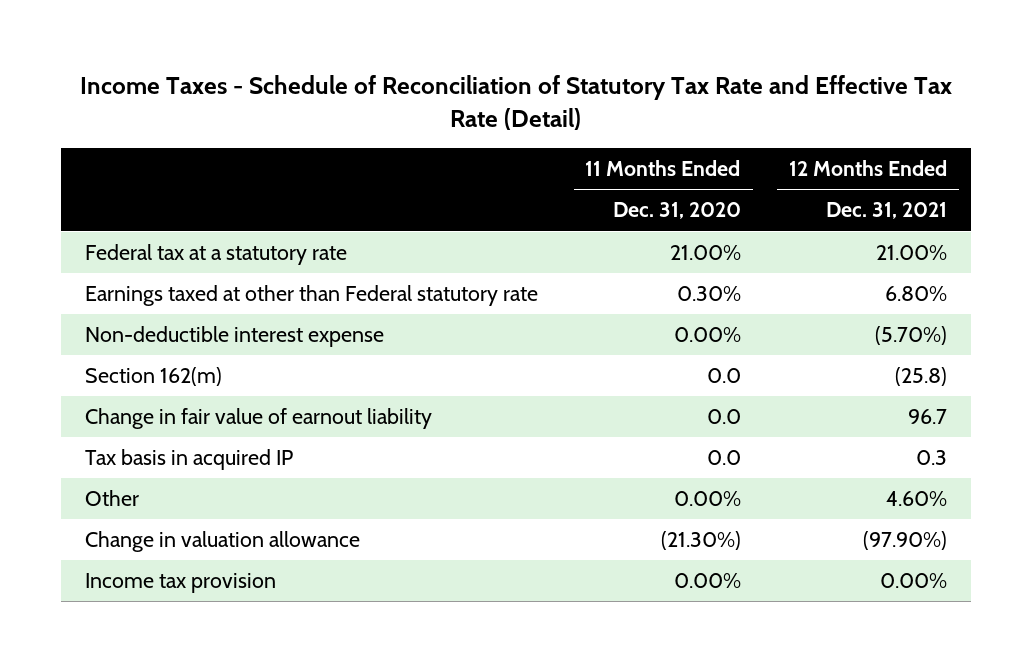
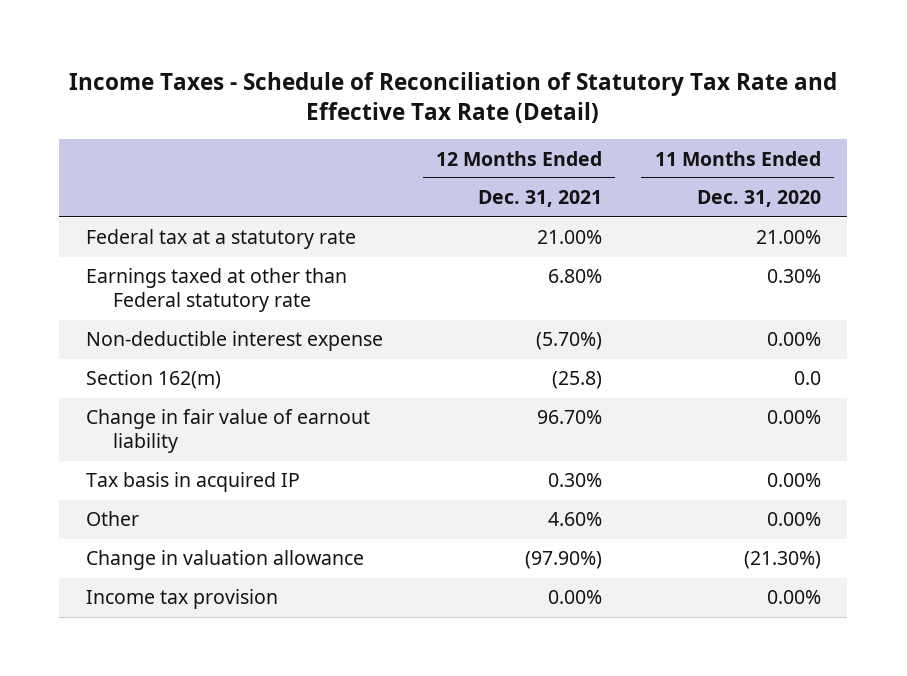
[706,409,741,425] 0.0 -> [766,410,821,425] 0.00%
[907,409,947,425] 96.7 -> [536,410,602,425] 96.70%
[706,450,741,466] 0.0 -> [766,473,821,488] 0.00%
[915,450,947,466] 0.3 -> [547,473,602,488] 0.30%

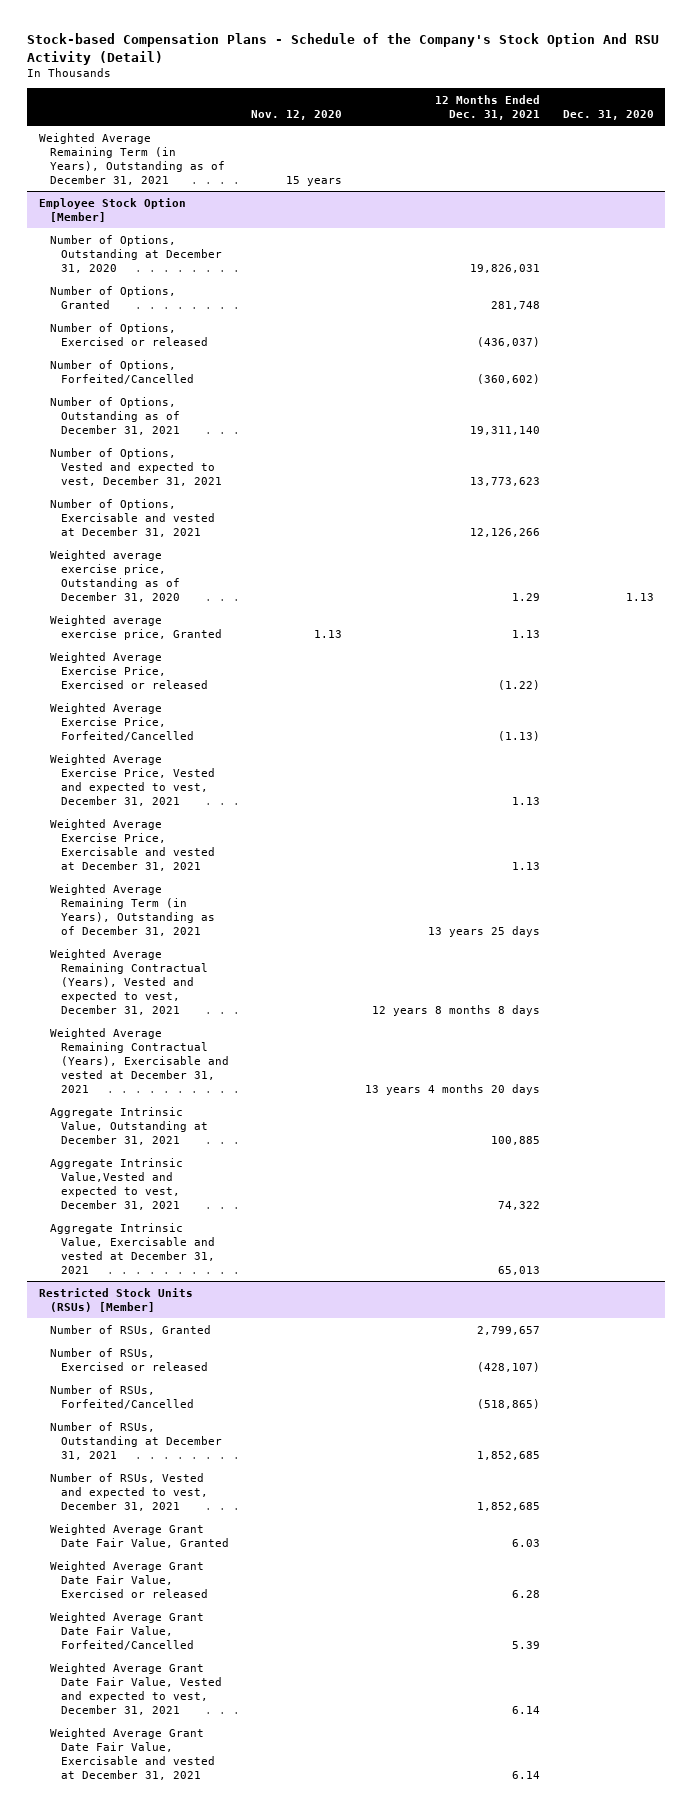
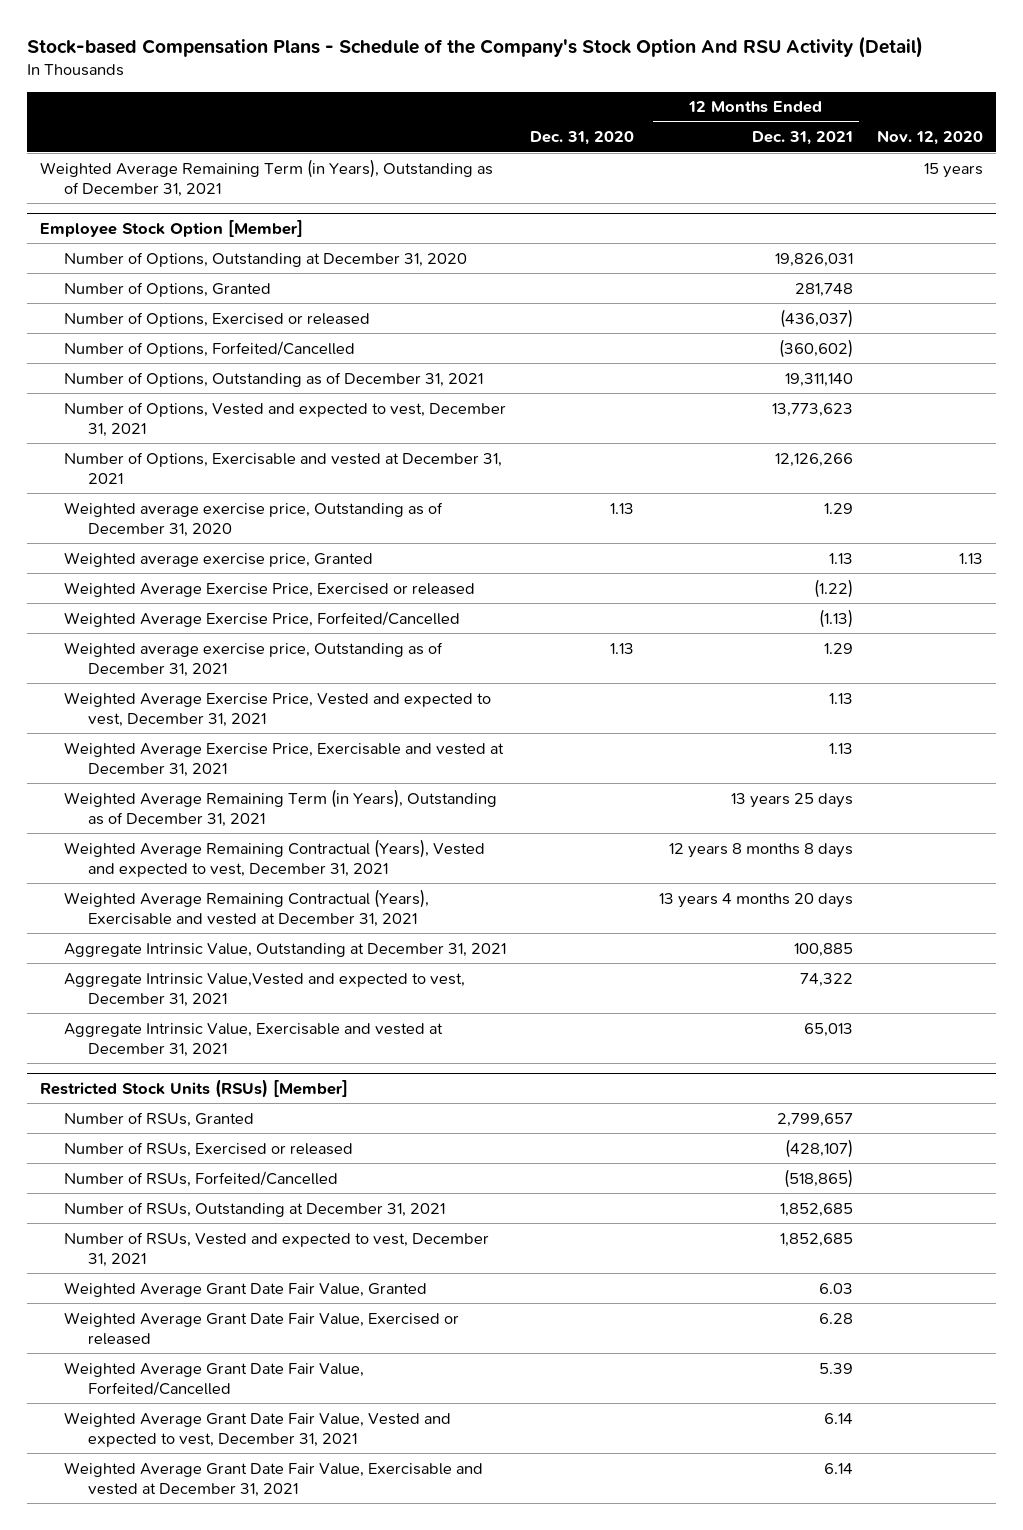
none -> [63,641,443,678] Weighted average exercise price, Outstanding as of December 31, 2021

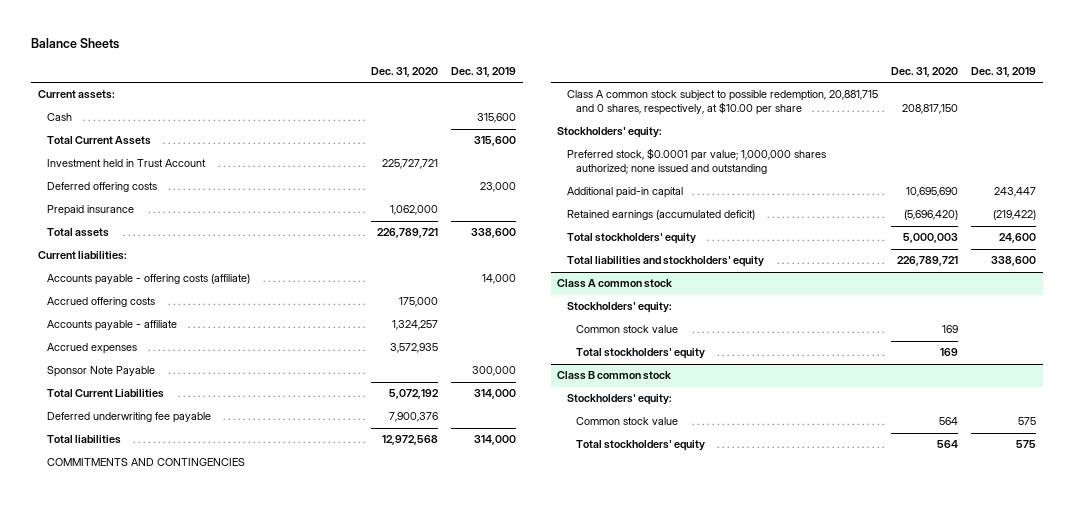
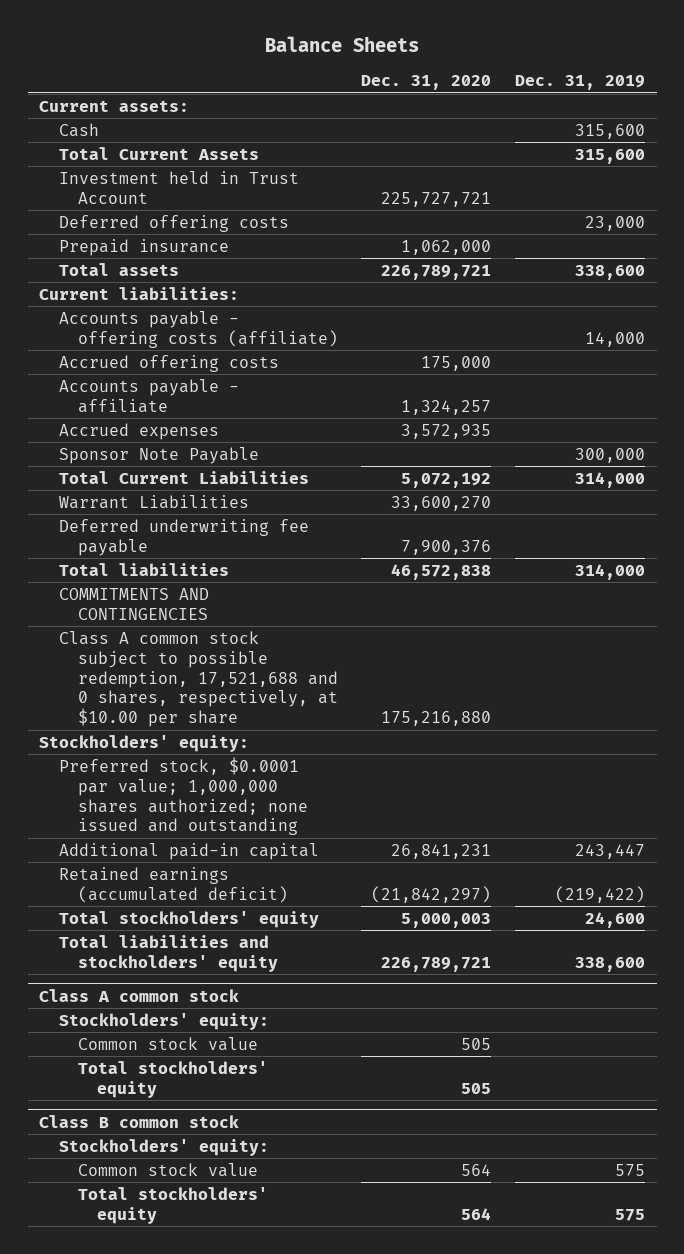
none -> [58,494,249,509] Warrant Liabilities
[382,435,439,446] 12,972,568 -> [391,563,492,580] 46,572,838
[566,90,878,116] Class A common stock subject to possible redemption, 20,881,715 and 0 shares, respectively, at $10.00 per share -> [58,630,339,728] Class A common stock subject to possible redemption, 17,521,688 and 0 shares, respectively, at $10.00 per share
[901,104,958,115] 208,817,150 -> [381,711,492,727] 175,216,880
[905,187,958,198] 10,695,690 -> [391,843,492,859] 26,841,231
[903,210,958,221] (5,696,420) -> [371,885,492,903] (21,842,297)
[941,325,958,334] 169 -> [461,1037,492,1050] 505
[939,348,958,357] 169 -> [461,1082,492,1094] 505

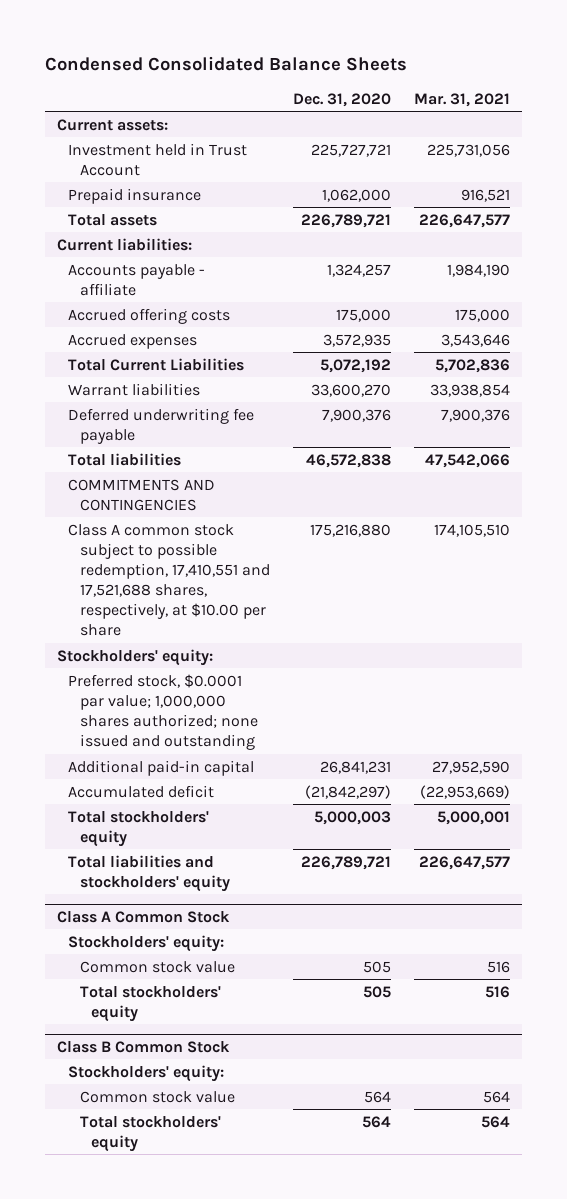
[265,36,420,53] Balance Sheets -> [45,56,408,72] Condensed Consolidated Balance Sheets
[514,75,645,91] Dec. 31, 2019 -> none
none -> [413,92,510,107] Mar. 31, 2021
[58,122,99,137] Cash -> none
[58,146,259,160] Total Current Assets -> none
[58,214,289,232] Deferred offering costs -> none
[58,310,339,348] Accounts payable - offering costs (affiliate) -> none
[58,354,279,372] Accrued offering costs -> [68,307,231,324] Accrued offering costs
[58,446,259,464] Sponsor Note Payable -> none
[58,494,249,509] Warrant Liabilities -> [68,382,201,396] Warrant liabilities
[58,630,339,728] Class A common stock subject to possible redemption, 17,521,688 and 0 shares, respectively, at $10.00 per share -> [68,523,270,637] Class A common stock subject to possible redemption, 17,410,551 and 17,521,688 shares, respectively, at $10.00 per share
[58,866,289,903] Retained earnings (accumulated deficit) -> [68,784,215,798] Accumulated deficit
[39,988,240,1002] Class A common stock -> [56,910,230,923] Class A Common Stock
[39,1114,240,1128] Class B common stock -> [56,1040,230,1053] Class B Common Stock

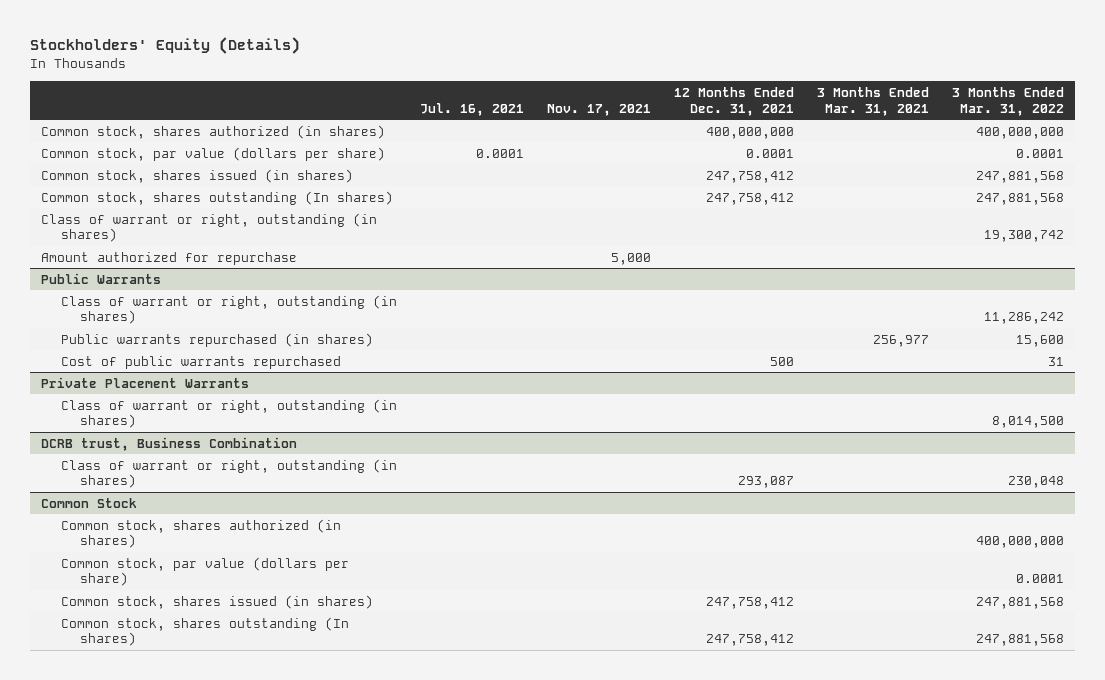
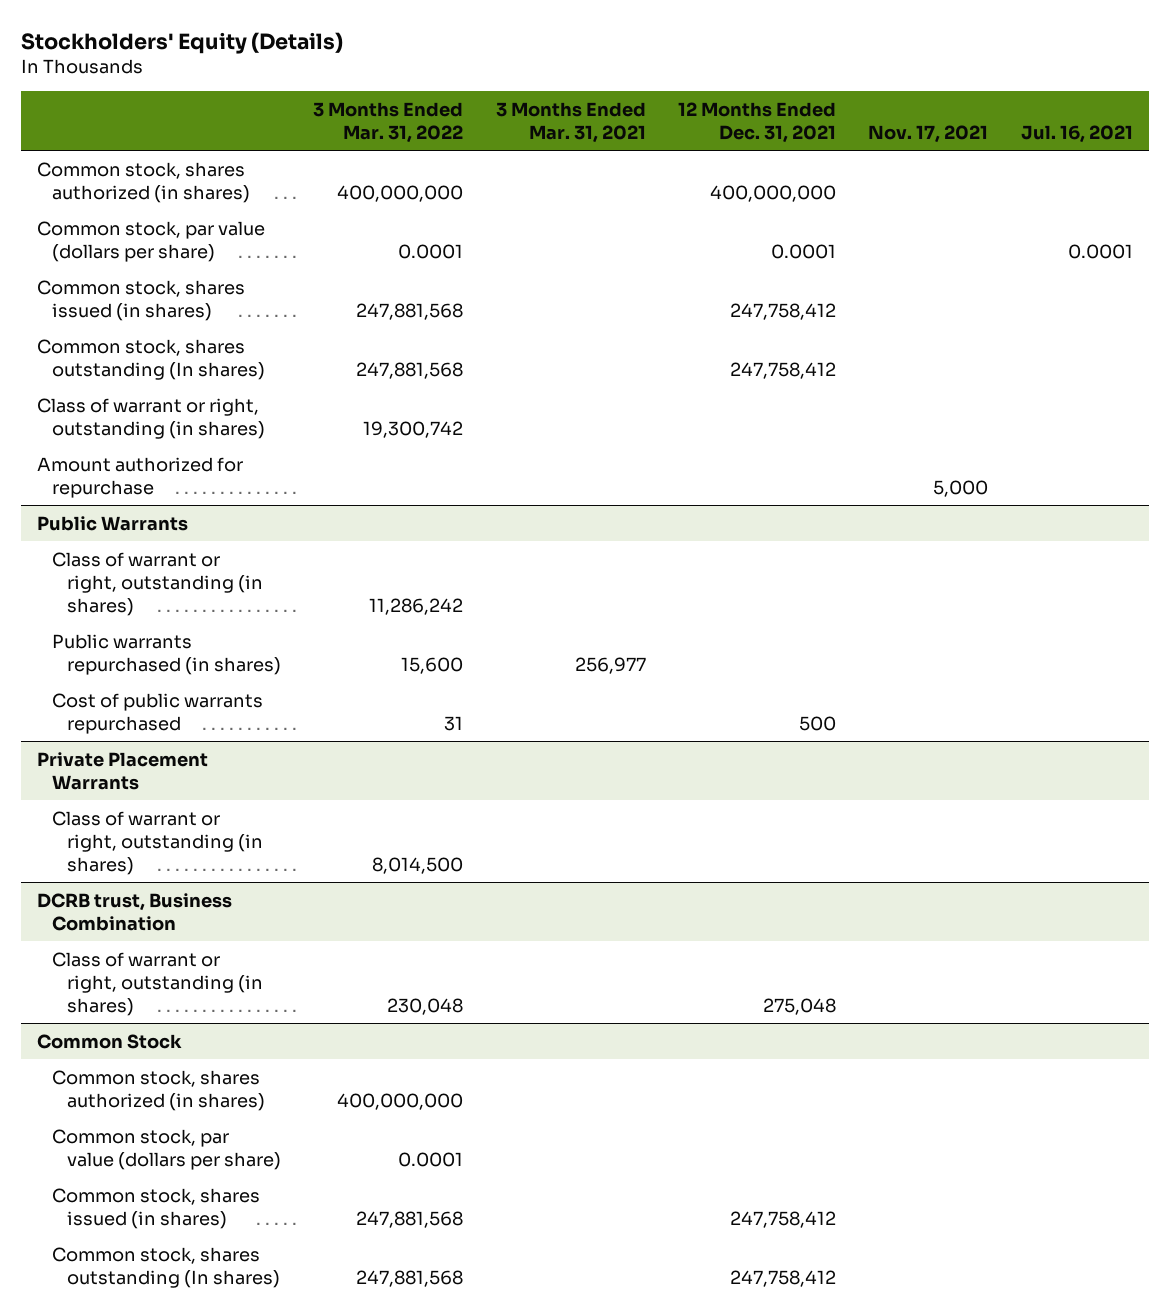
[737,476,794,489] 293,087 -> [763,997,837,1015] 275,048

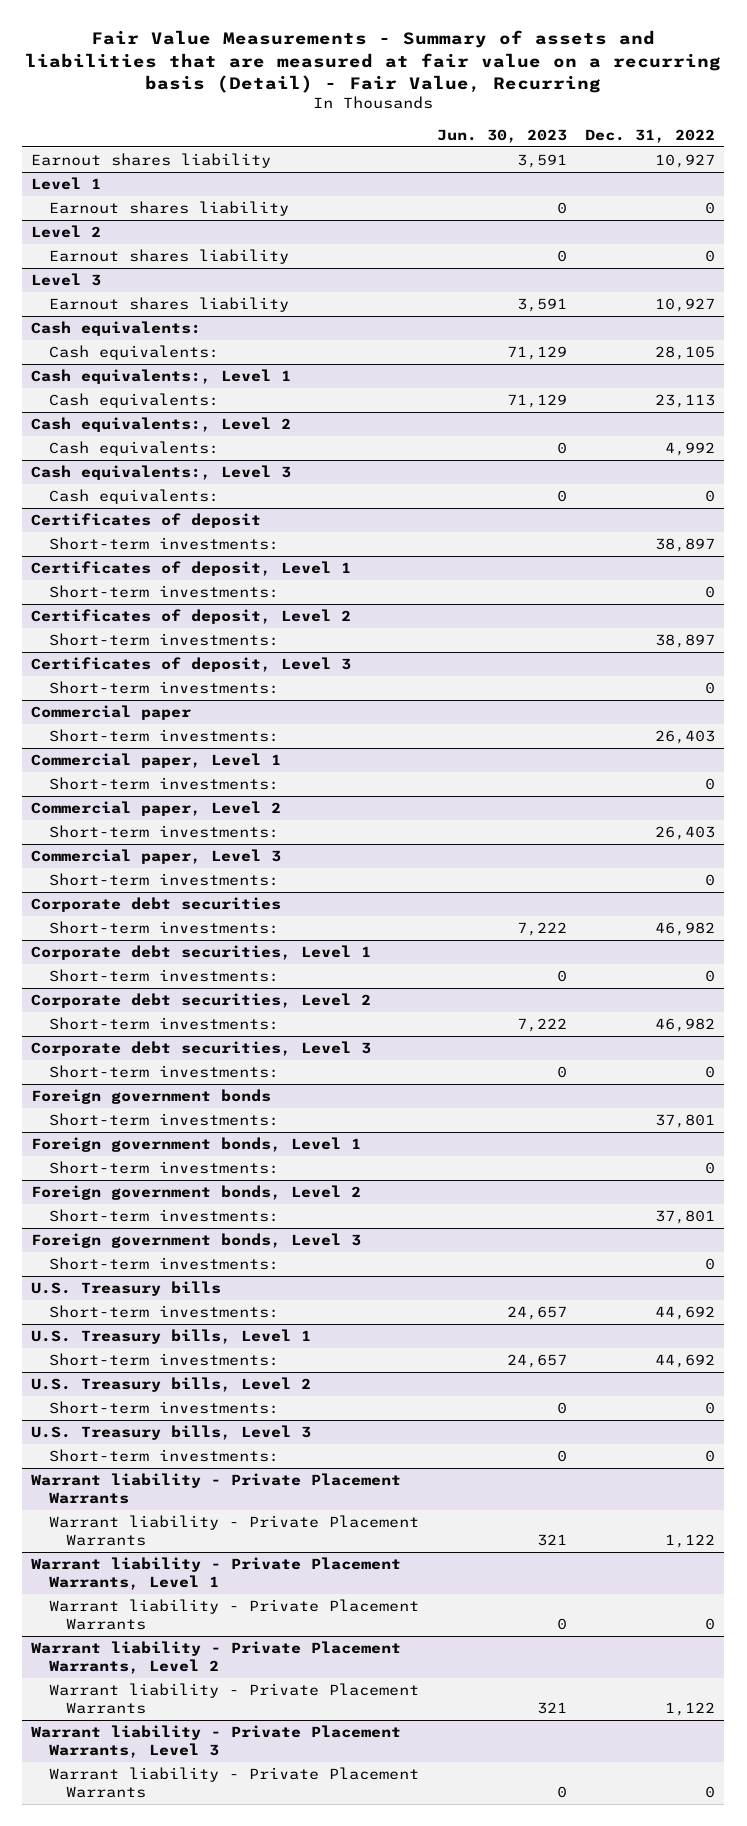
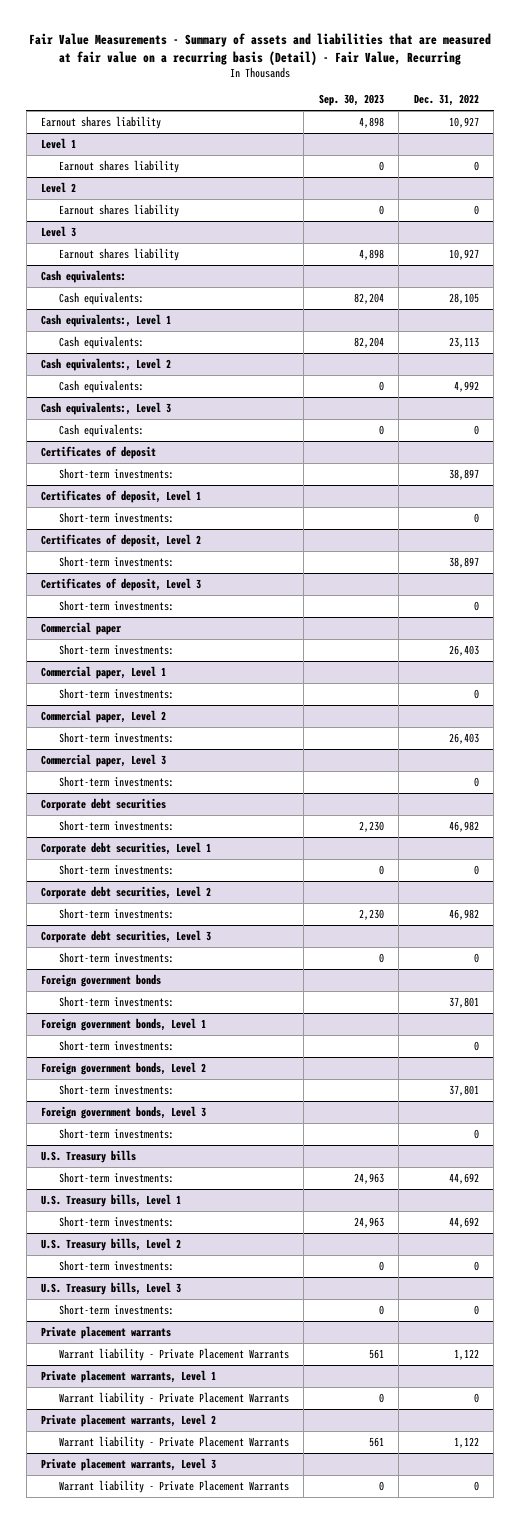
[437,128,568,143] Jun. 30, 2023 -> none
none -> [318,94,384,107] Sep. 30, 2023
[31,1473,402,1504] Warrant liability - Private Placement Warrants -> [41,1325,172,1339] Private placement warrants
[31,1557,402,1590] Warrant liability - Private Placement Warrants, Level 1 -> [41,1369,217,1383] Private placement warrants, Level 1
[31,1641,402,1674] Warrant liability - Private Placement Warrants, Level 2 -> [41,1413,217,1427] Private placement warrants, Level 2
[31,1725,402,1758] Warrant liability - Private Placement Warrants, Level 3 -> [41,1457,217,1471] Private placement warrants, Level 3

